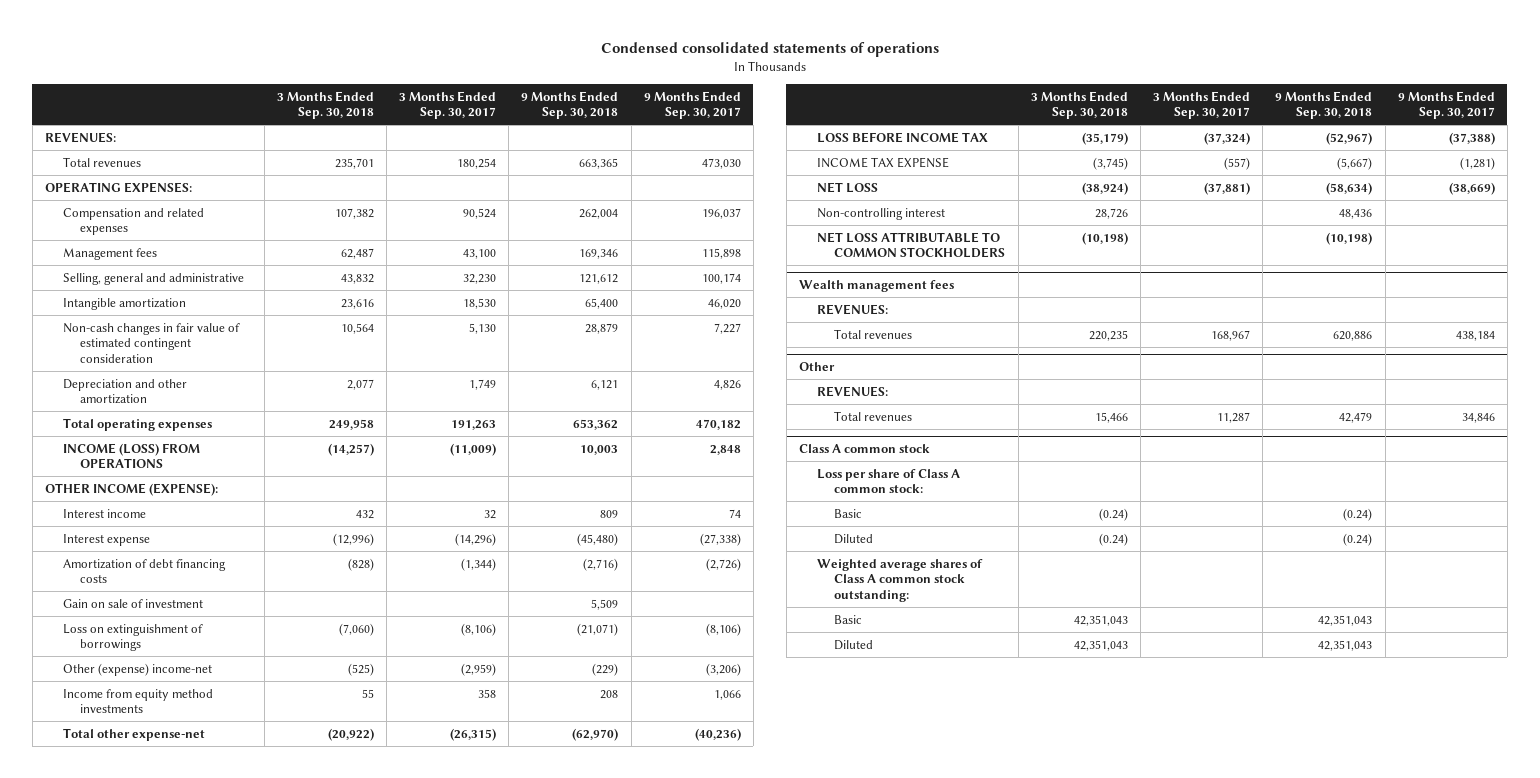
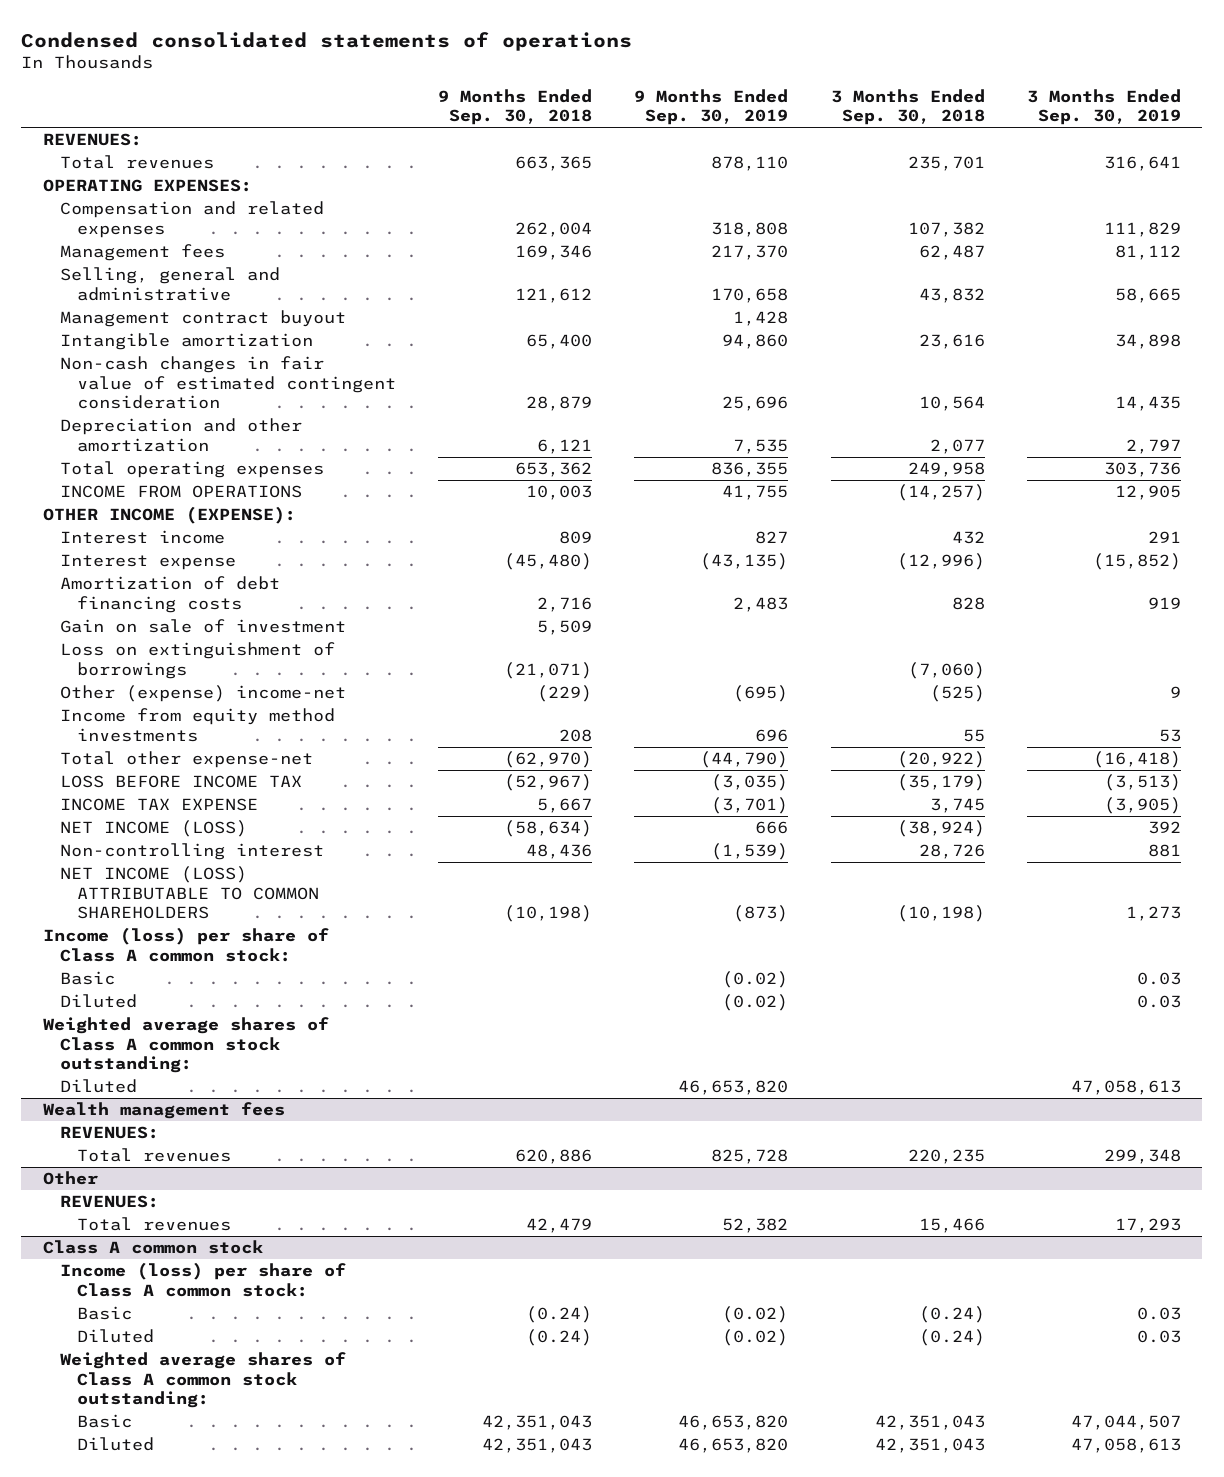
[399,90,497,120] 3 Months Ended Sep. 30, 2017 -> none
[643,90,741,120] 9 Months Ended Sep. 30, 2017 -> none
none -> [634,88,789,125] 9 Months Ended Sep. 30, 2019
none -> [1027,88,1182,125] 3 Months Ended Sep. 30, 2019
none -> [59,310,346,328] Management contract buyout
[62,442,200,470] INCOME (LOSS) FROM OPERATIONS -> [59,485,302,499] INCOME FROM OPERATIONS
[347,557,374,571] (828) -> [951,596,985,610] 828
[583,557,619,571] (2,716) -> [537,596,593,612] 2,716
[1092,156,1128,170] (3,745) -> [929,798,985,814] 3,745
[1337,156,1373,170] (5,667) -> [537,798,593,814] 5,667
[816,181,878,193] NET LOSS -> [59,820,247,838] NET INCOME (LOSS)
[816,231,1006,259] NET LOSS ATTRIBUTABLE TO COMMON STOCKHOLDERS -> [59,866,319,919] NET INCOME (LOSS) ATTRIBUTABLE TO COMMON SHAREHOLDERS
none -> [42,927,329,962] Income (loss) per share of Class A common stock:
none -> [59,971,115,986] Basic
none -> [59,994,137,1009] Diluted
none -> [42,1017,329,1073] Weighted average shares of Class A common stock outstanding:
none -> [59,1079,137,1094] Diluted
[816,468,960,494] Loss per share of Class A common stock: -> [59,1262,346,1297] Income (loss) per share of Class A common stock:

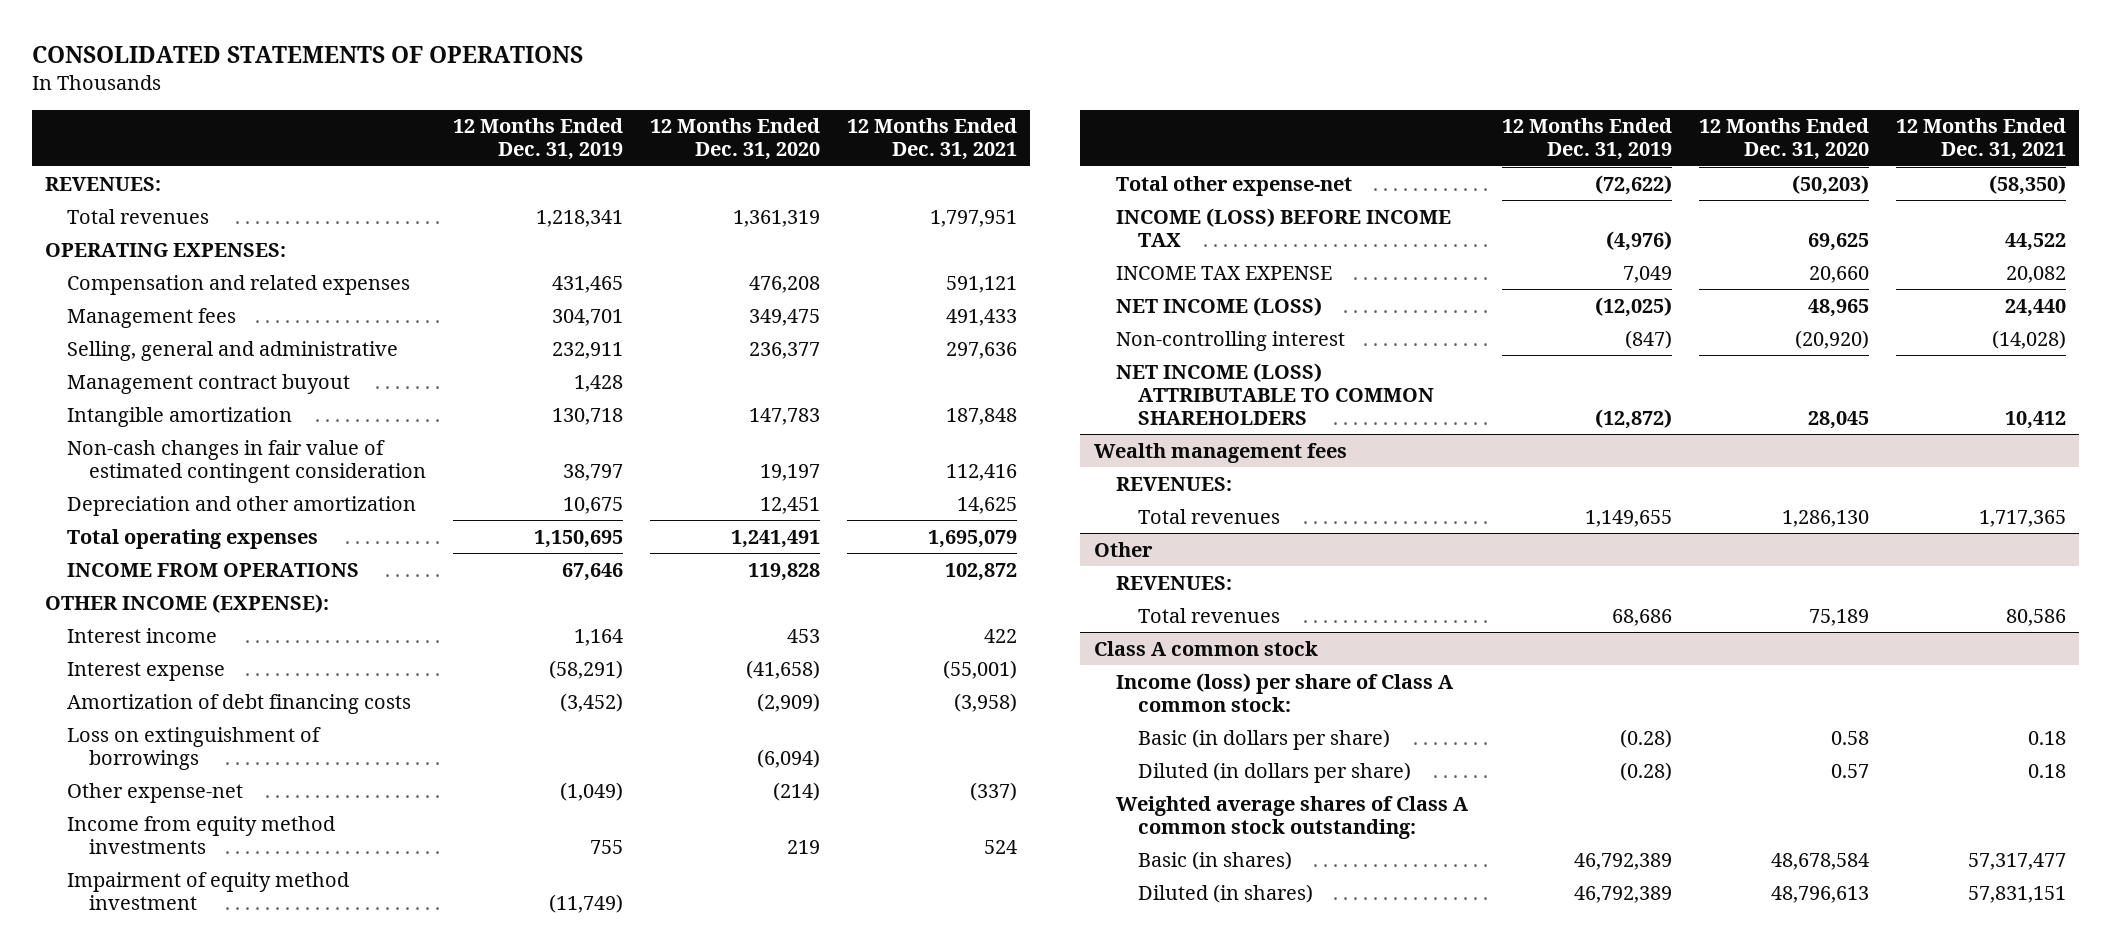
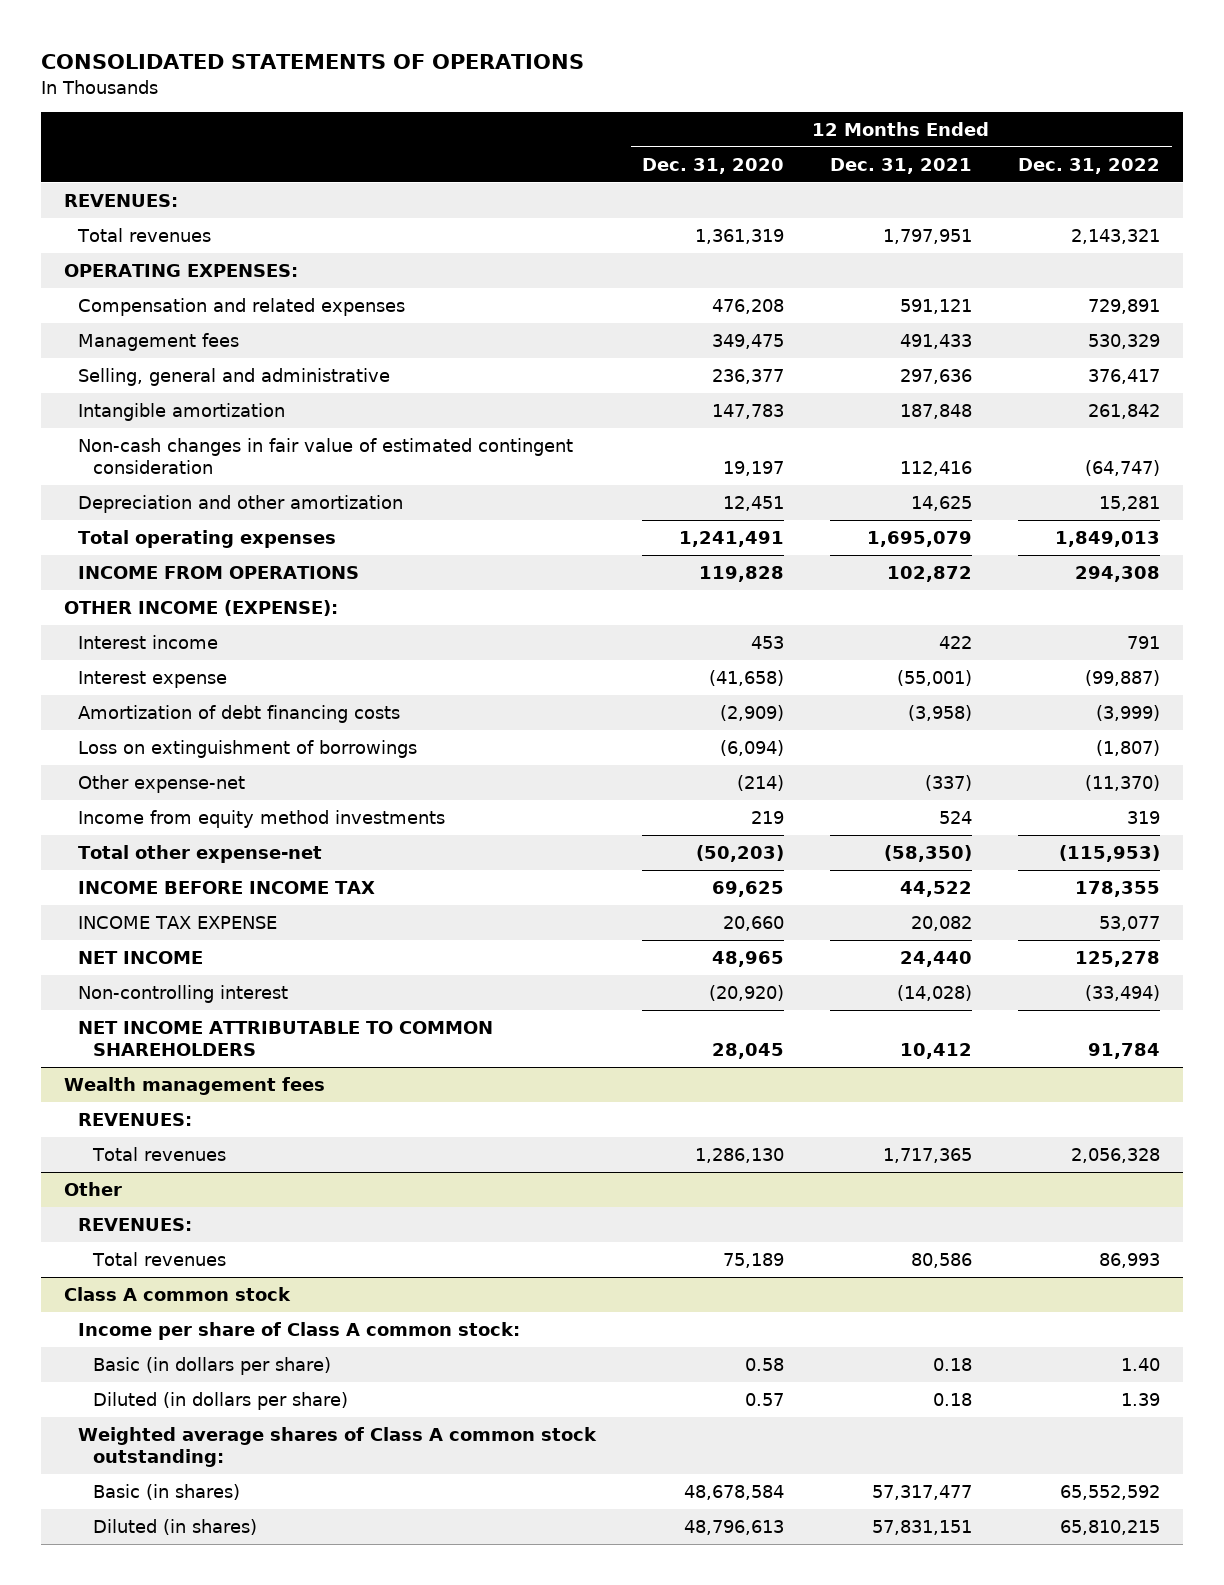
[453,118,624,161] 12 Months Ended Dec. 31, 2019 -> none
none -> [1018,158,1161,175] Dec. 31, 2022
[67,373,351,394] Management contract buyout -> none
[67,871,350,910] Impairment of equity method investment -> none
[1115,207,1451,247] INCOME (LOSS) BEFORE INCOME TAX -> [78,881,376,895] INCOME BEFORE INCOME TAX
[1115,296,1322,316] NET INCOME (LOSS) -> [78,951,204,965] NET INCOME
[1115,362,1434,425] NET INCOME (LOSS) ATTRIBUTABLE TO COMMON SHAREHOLDERS -> [78,1021,494,1057] NET INCOME ATTRIBUTABLE TO COMMON SHAREHOLDERS
[1115,672,1454,712] Income (loss) per share of Class A common stock: -> [78,1322,521,1341] Income per share of Class A common stock:

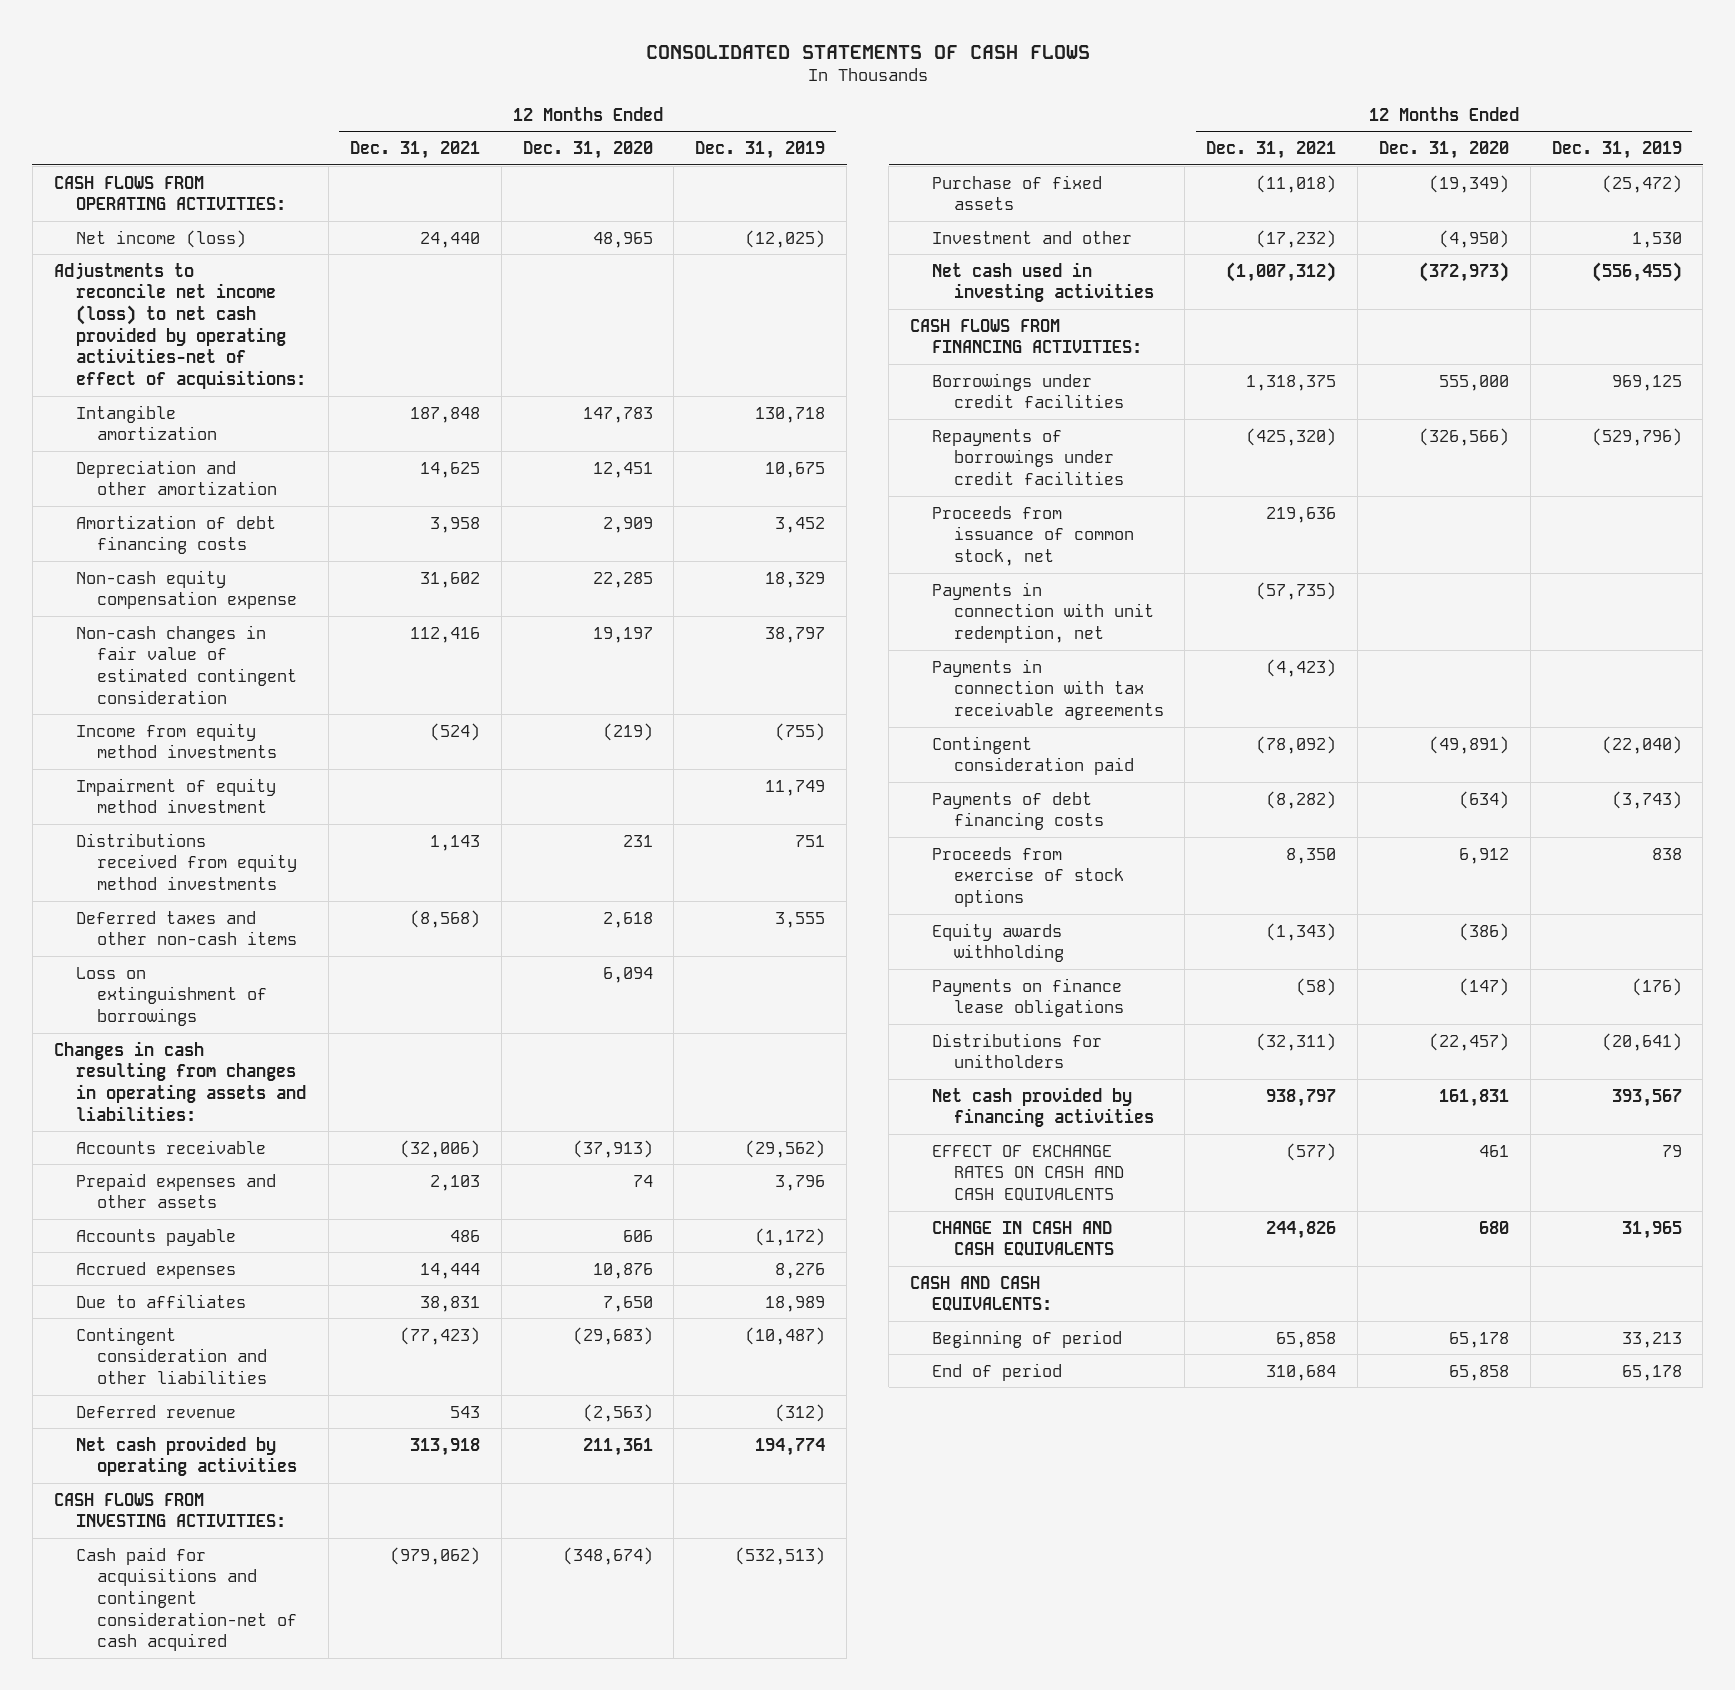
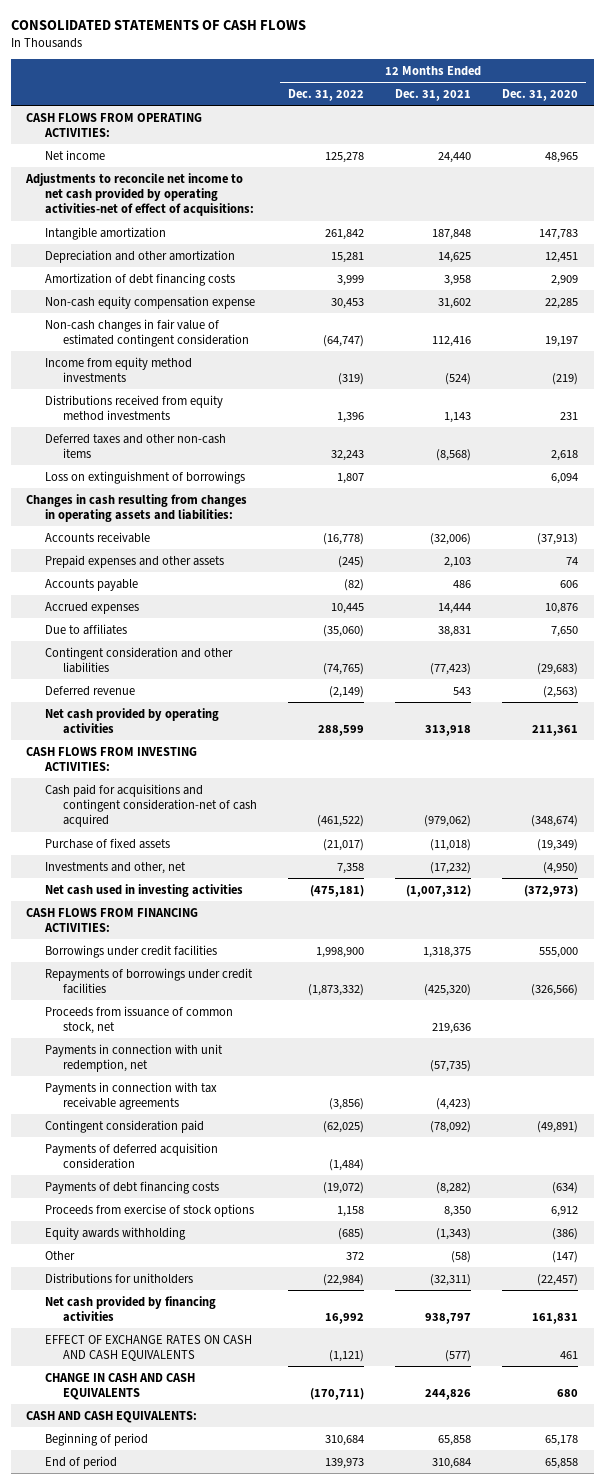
[695,140,826,159] Dec. 31, 2019 -> none
none -> [288,88,365,101] Dec. 31, 2022
[75,229,246,248] Net income (loss) -> [44,149,105,160] Net income
[53,261,306,390] Adjustments to reconcile net income (loss) to net cash provided by operating activities-net of effect of acquisitions: -> [25,172,254,217] Adjustments to reconcile net income to net cash provided by operating activities-net of effect of acquisitions:
[75,777,276,814] Impairment of equity method investment -> none
[931,230,1132,244] Investment and other -> [44,861,186,874] Investments and other, net
none -> [44,1142,218,1169] Payments of deferred acquisition consideration
[931,977,1124,1018] Payments on finance lease obligations -> [44,1250,75,1260] Other

